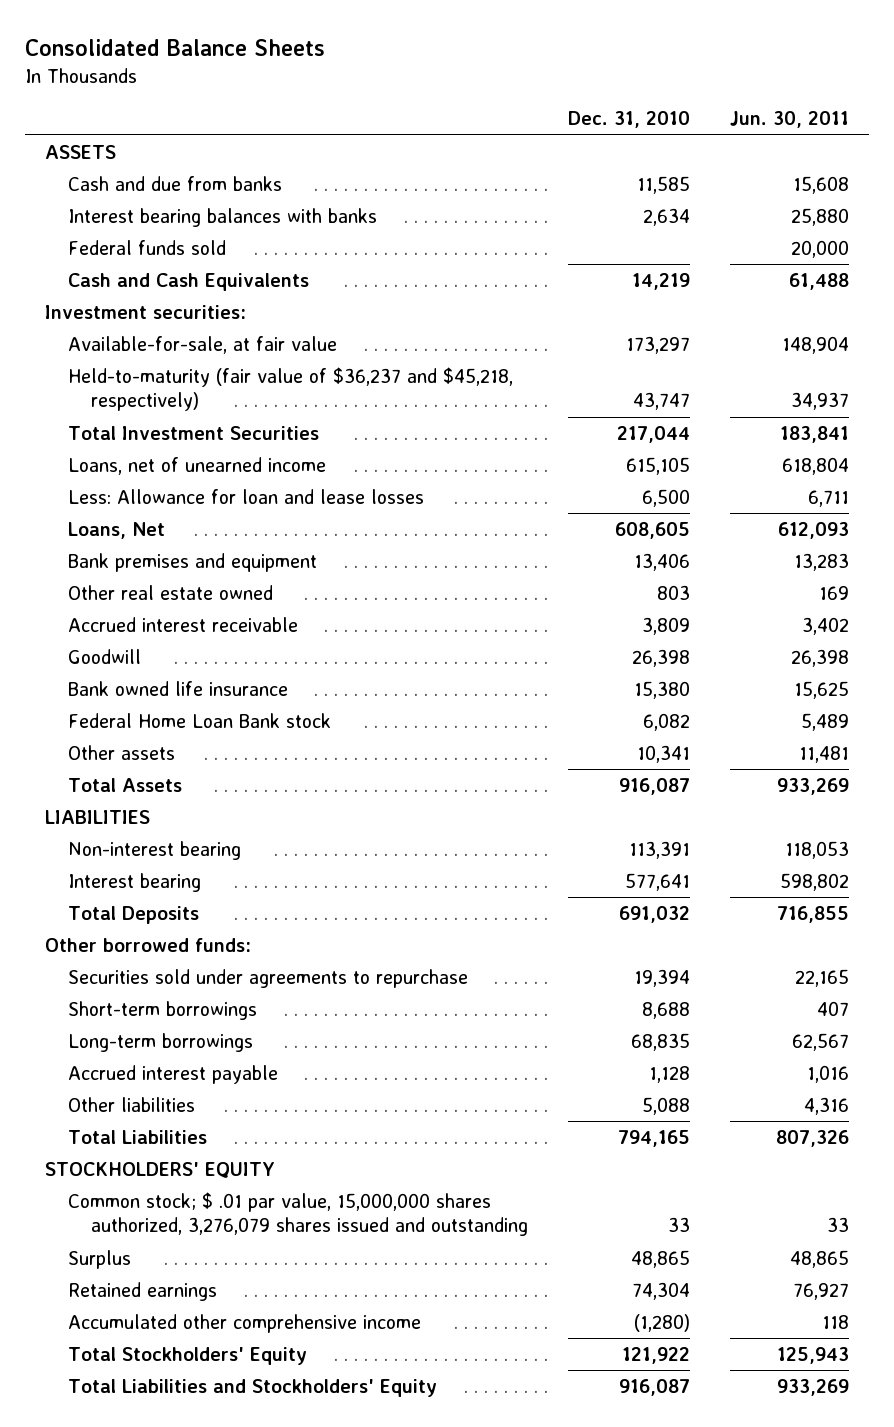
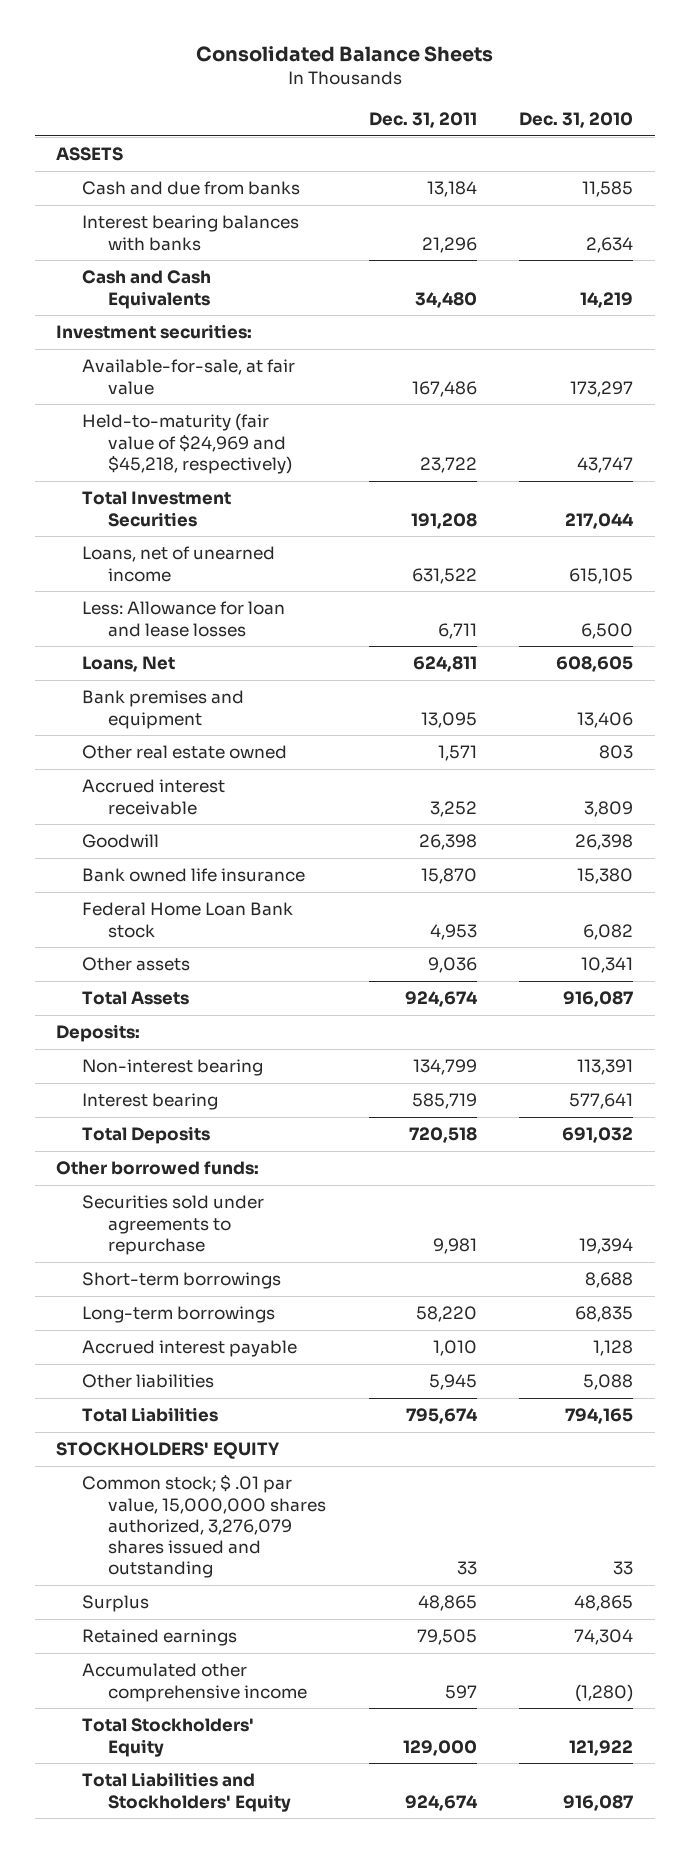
[729,111,849,129] Jun. 30, 2011 -> none
none -> [368,111,477,128] Dec. 31, 2011
[67,239,226,255] Federal funds sold -> none
[67,366,513,412] Held-to-maturity (fair value of $36,237 and $45,218, respectively) -> [82,413,292,474] Held-to-maturity (fair value of $24,969 and $45,218, respectively)
[44,809,150,824] LIABILITIES -> none
none -> [56,1024,141,1043] Deposits:

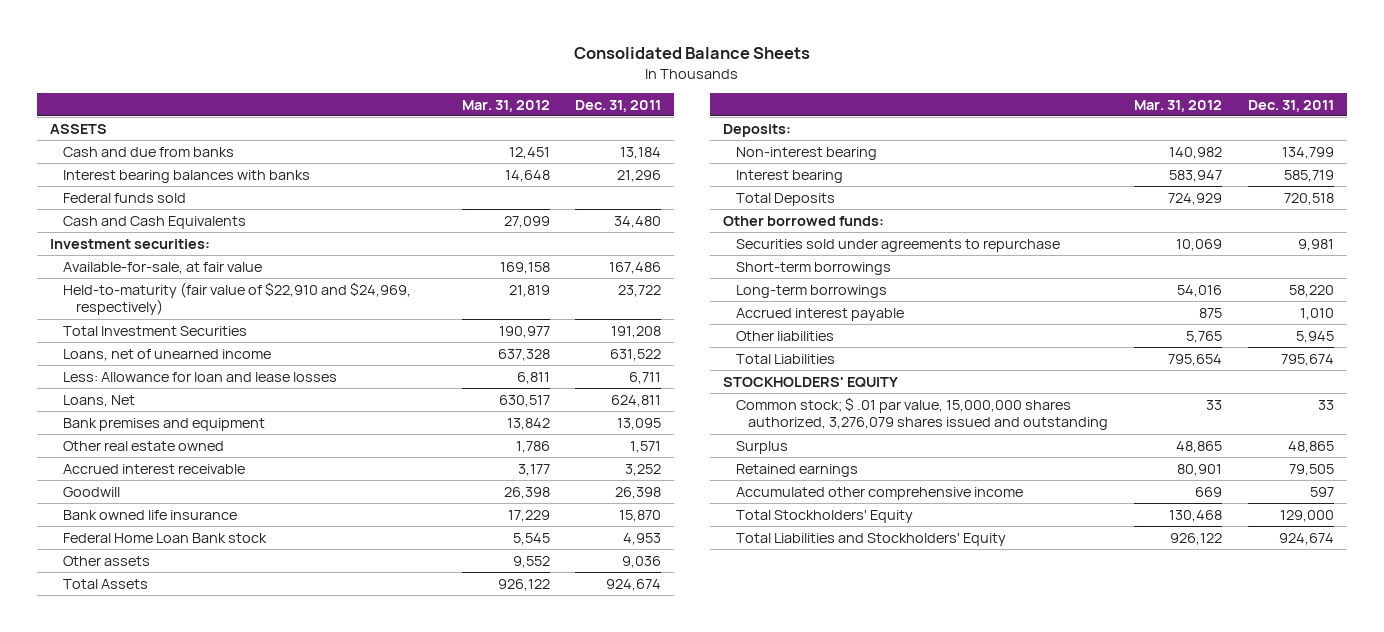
[519,111,634,128] Dec. 31, 2010 -> none
none -> [461,99,550,112] Mar. 31, 2012
none -> [62,192,186,203] Federal funds sold
[82,413,292,474] Held-to-maturity (fair value of $24,969 and $45,218, respectively) -> [62,281,411,316] Held-to-maturity (fair value of $22,910 and $24,969, respectively)

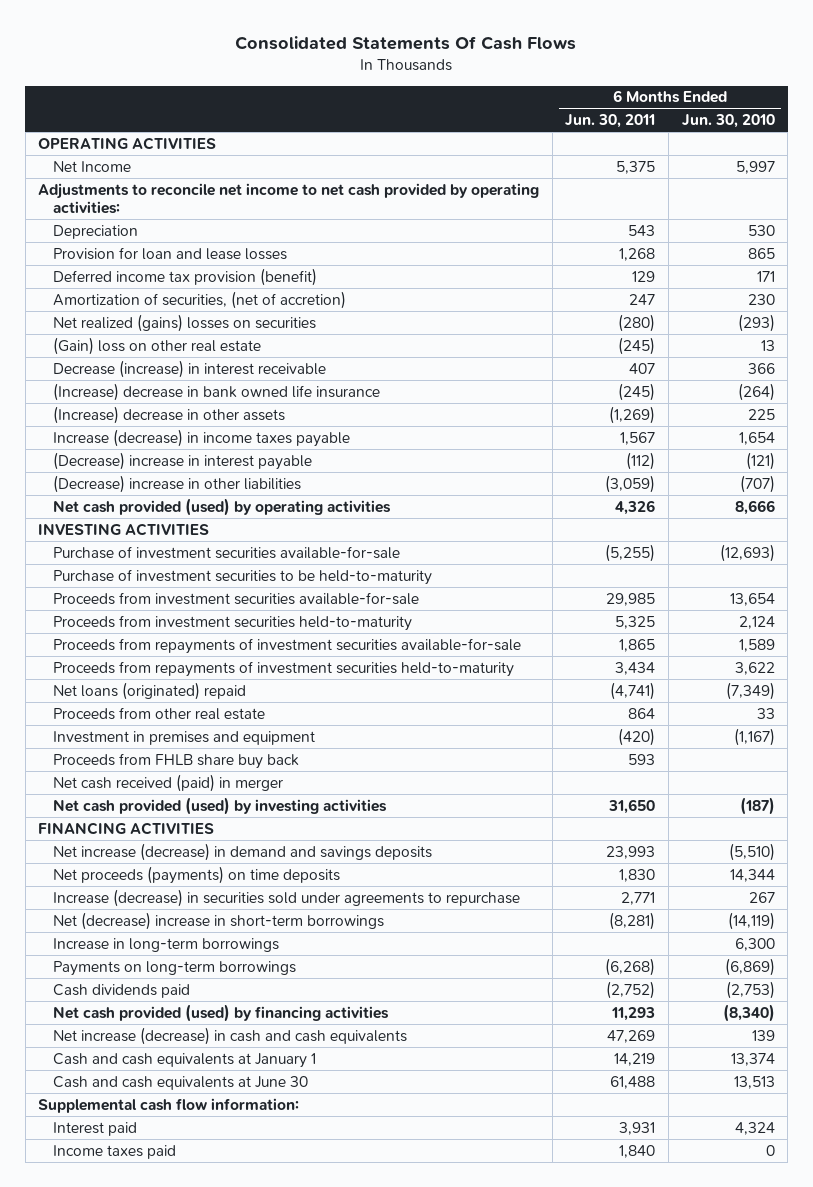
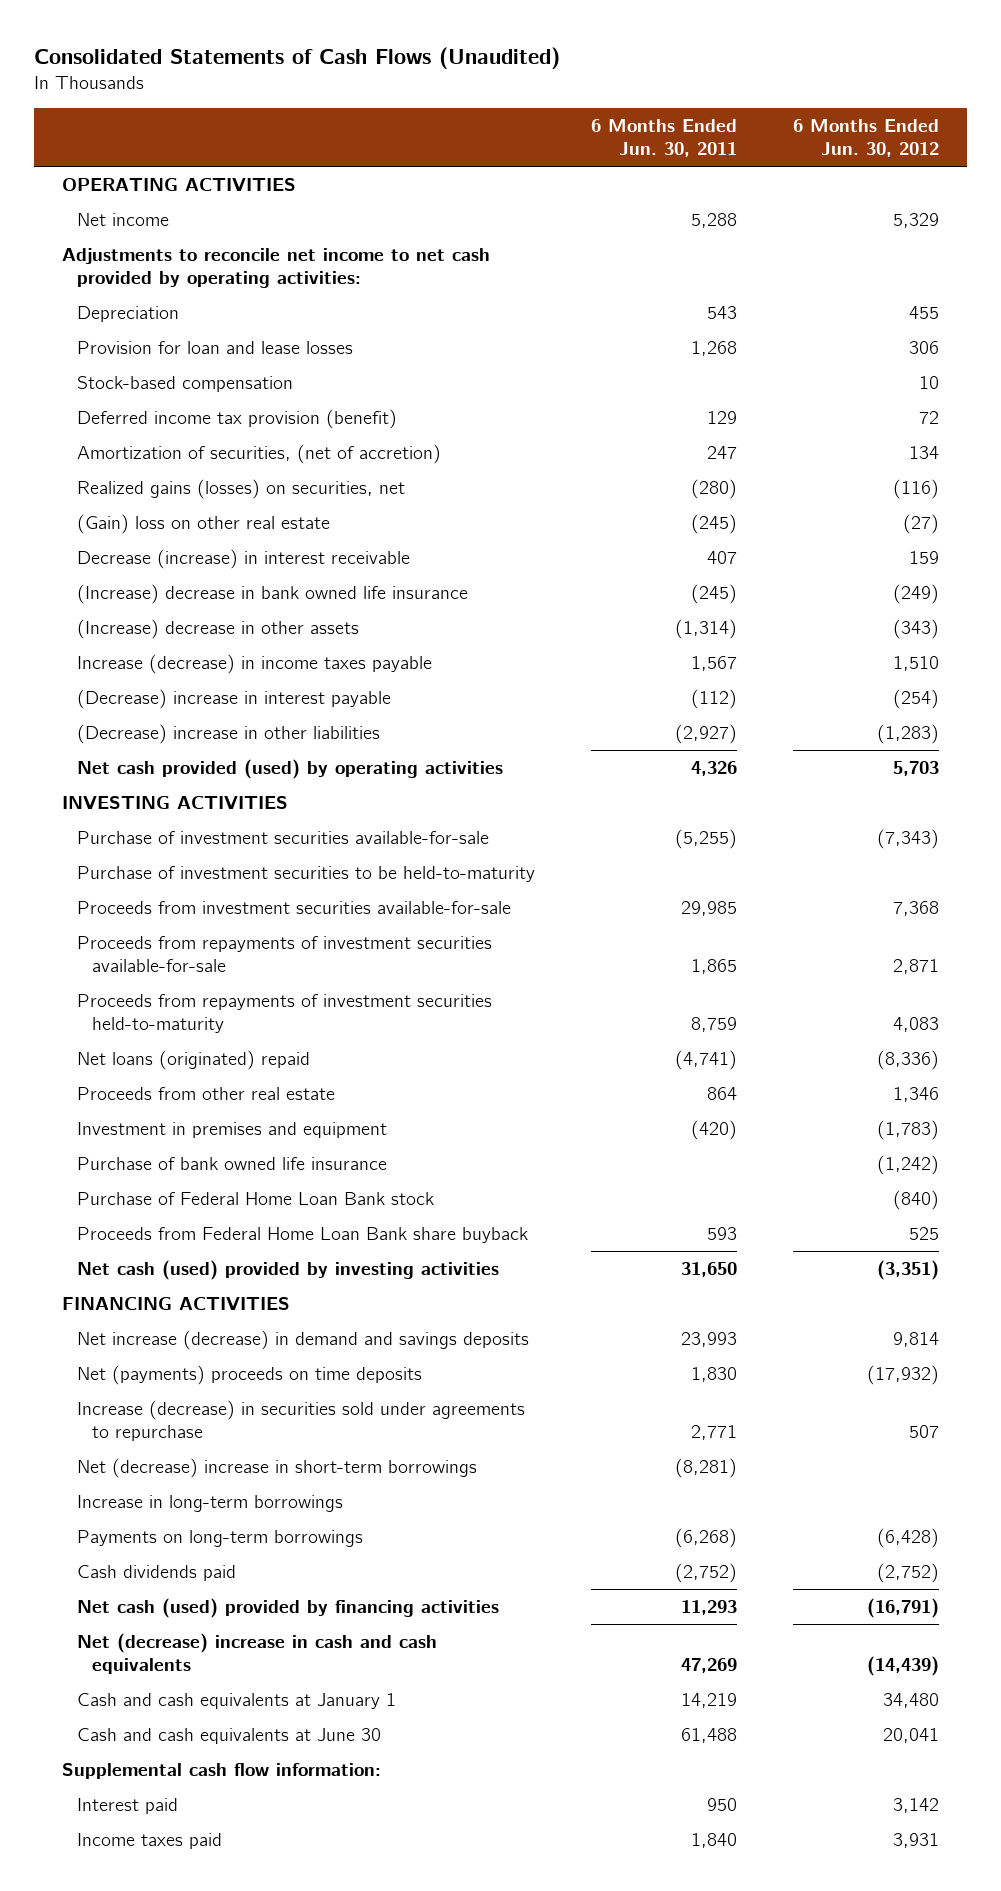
[235,36,577,51] Consolidated Statements Of Cash Flows -> [34,46,561,69] Consolidated Statements of Cash Flows (Unaudited)
[681,114,775,129] Jun. 30, 2010 -> none
none -> [792,119,939,157] 6 Months Ended Jun. 30, 2012
[52,160,131,172] Net Income -> [76,213,169,227] Net income
[616,160,656,174] 5,375 -> [690,213,737,229] 5,288
none -> [76,376,293,393] Stock-based compensation
[52,313,316,332] Net realized (gains) losses on securities -> [76,479,405,500] Realized gains (losses) on securities, net
[609,405,656,424] (1,269) -> [674,619,737,640] (1,314)
[605,474,656,493] (3,059) -> [674,724,737,745] (2,927)
[52,614,412,631] Proceeds from investment securities held-to-maturity -> none
[615,661,656,675] 3,434 -> [690,1016,737,1032] 8,759
[52,773,283,792] Net cash received (paid) in merger -> none
none -> [76,1157,387,1171] Purchase of bank owned life insurance
none -> [76,1192,434,1206] Purchase of Federal Home Loan Bank stock
[52,752,299,769] Proceeds from FHLB share buy back -> [76,1227,528,1244] Proceeds from Federal Home Loan Bank share buyback
[52,796,387,815] Net cash provided (used) by investing activities -> [76,1260,499,1281] Net cash (used) provided by investing activities
[52,865,340,884] Net proceeds (payments) on time deposits -> [76,1365,422,1386] Net (payments) proceeds on time deposits
[52,1003,389,1022] Net cash provided (used) by financing activities -> [76,1598,499,1619] Net cash (used) provided by financing activities
[52,1026,407,1045] Net increase (decrease) in cash and cash equivalents -> [76,1633,437,1674] Net (decrease) increase in cash and cash equivalents
[619,1121,656,1135] 3,931 -> [706,1798,737,1812] 950

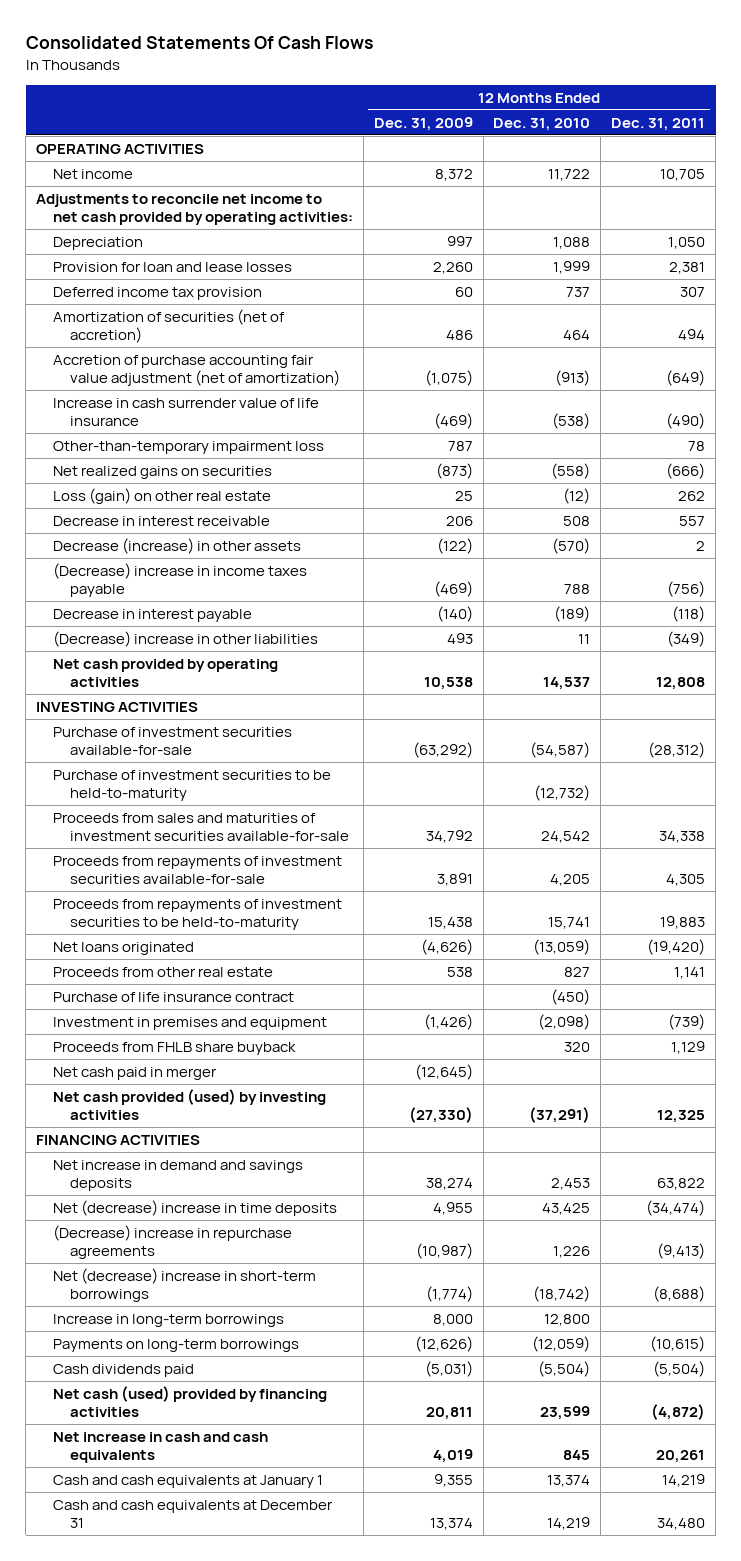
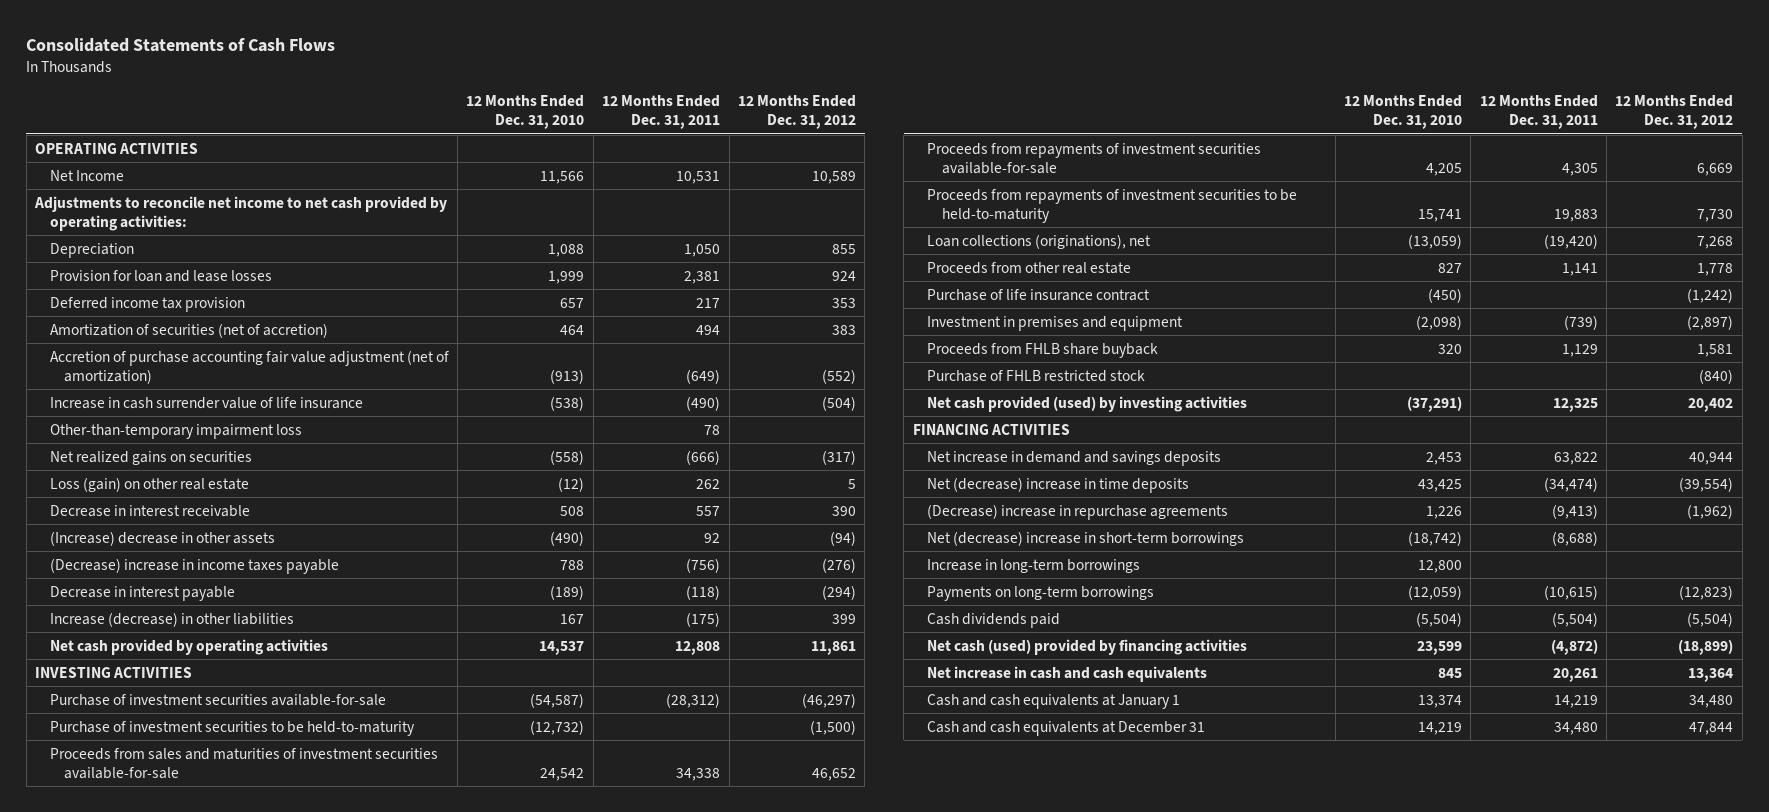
[25,36,373,50] Consolidated Statements Of Cash Flows -> [26,37,336,52] Consolidated Statements of Cash Flows
[373,116,473,131] Dec. 31, 2009 -> none
none -> [737,94,856,130] 12 Months Ended Dec. 31, 2012
[52,169,133,180] Net income -> [49,169,124,181] Net Income
[548,169,591,182] 11,722 -> [540,170,585,184] 11,566
[660,169,706,182] 10,705 -> [676,170,721,184] 10,531
[566,287,591,298] 737 -> [560,297,585,308] 657
[680,287,706,298] 307 -> [696,297,721,308] 217
[52,538,301,555] Decrease (increase) in other assets -> [49,530,275,546] (Increase) decrease in other assets
[552,538,591,555] (570) -> [550,530,585,546] (490)
[696,541,706,552] 2 -> [704,532,721,543] 92
[52,631,318,648] (Decrease) increase in other liabilities -> [49,611,294,627] Increase (decrease) in other liabilities
[578,634,591,645] 11 -> [560,613,585,624] 167
[667,631,706,648] (349) -> [686,611,721,627] (175)
[52,942,194,956] Net loans originated -> [927,233,1152,249] Loan collections (originations), net
[52,1067,217,1081] Net cash paid in merger -> none
none -> [927,369,1146,382] Purchase of FHLB restricted stock

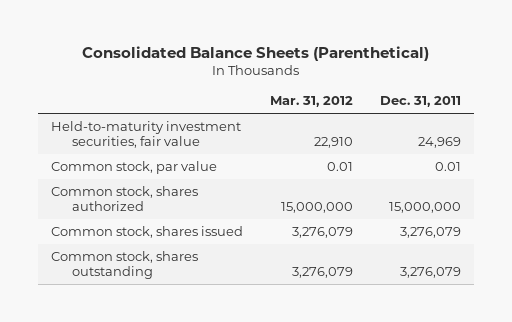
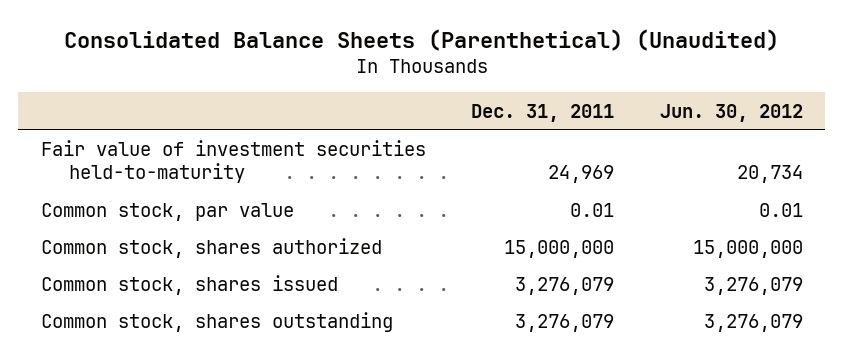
[82,45,430,61] Consolidated Balance Sheets (Parenthetical) -> [63,28,779,51] Consolidated Balance Sheets (Parenthetical) (Unaudited)
[270,96,354,108] Mar. 31, 2012 -> none
none -> [659,103,803,122] Jun. 30, 2012
[51,120,242,149] Held-to-maturity investment securities, fair value -> [40,139,426,184] Fair value of investment securities held-to-maturity

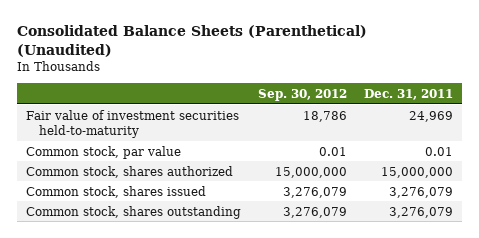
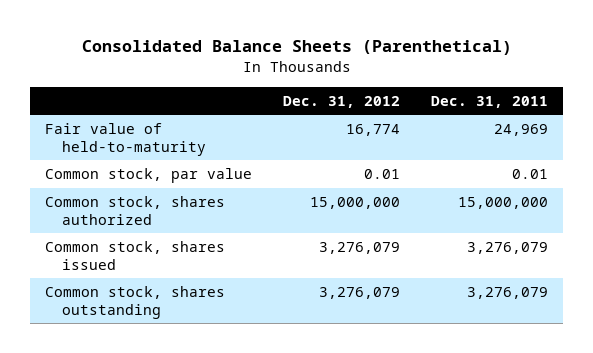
[16,24,367,57] Consolidated Balance Sheets (Parenthetical) (Unaudited) -> [81,40,512,56] Consolidated Balance Sheets (Parenthetical)
[257,88,347,101] Sep. 30, 2012 -> none
none -> [283,95,401,108] Dec. 31, 2012
[25,109,239,139] Fair value of investment securities held-to-maturity -> [45,123,207,156] Fair value of held-to-maturity

